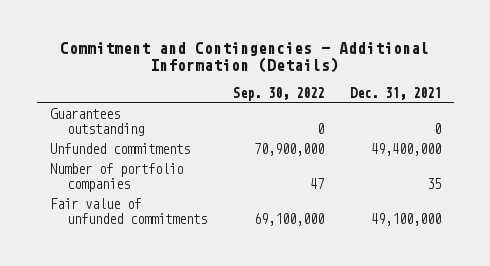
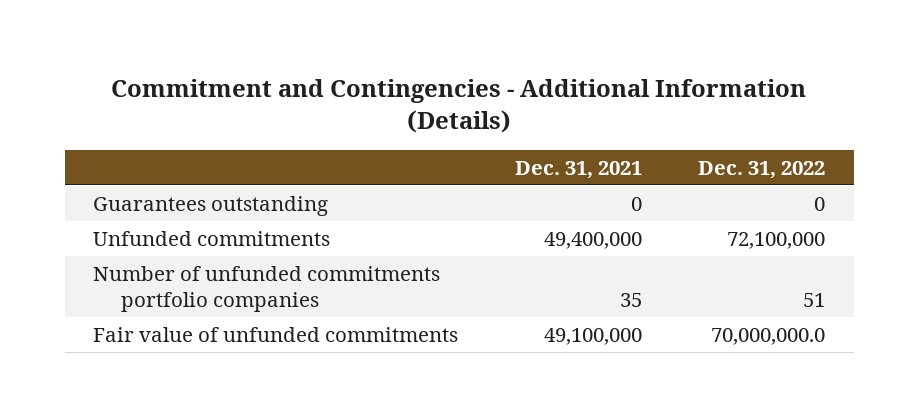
[232,86,324,101] Sep. 30, 2022 -> none
none -> [698,160,826,179] Dec. 31, 2022
[49,163,183,192] Number of portfolio companies -> [93,265,441,313] Number of unfunded commitments portfolio companies

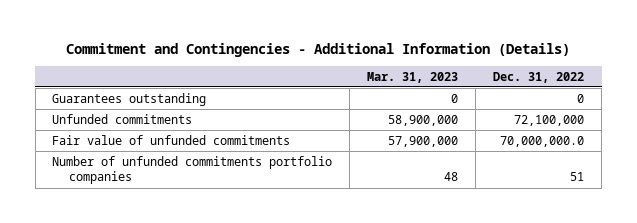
[514,160,642,179] Dec. 31, 2021 -> none
none -> [367,71,459,83] Mar. 31, 2023
[93,265,441,313] Number of unfunded commitments portfolio companies -> [52,155,333,185] Number of unfunded commitments portfolio companies

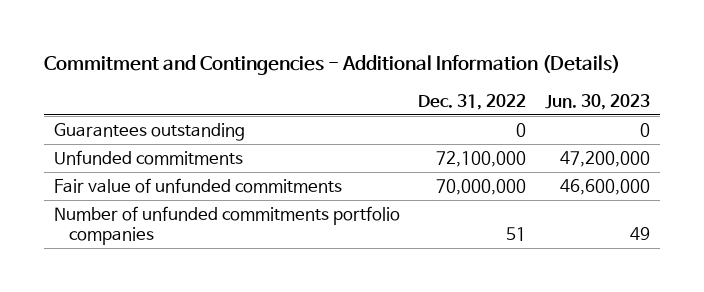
[367,71,459,83] Mar. 31, 2023 -> none
none -> [545,93,651,110] Jun. 30, 2023
[500,135,585,147] 70,000,000.0 -> [436,178,527,195] 70,000,000

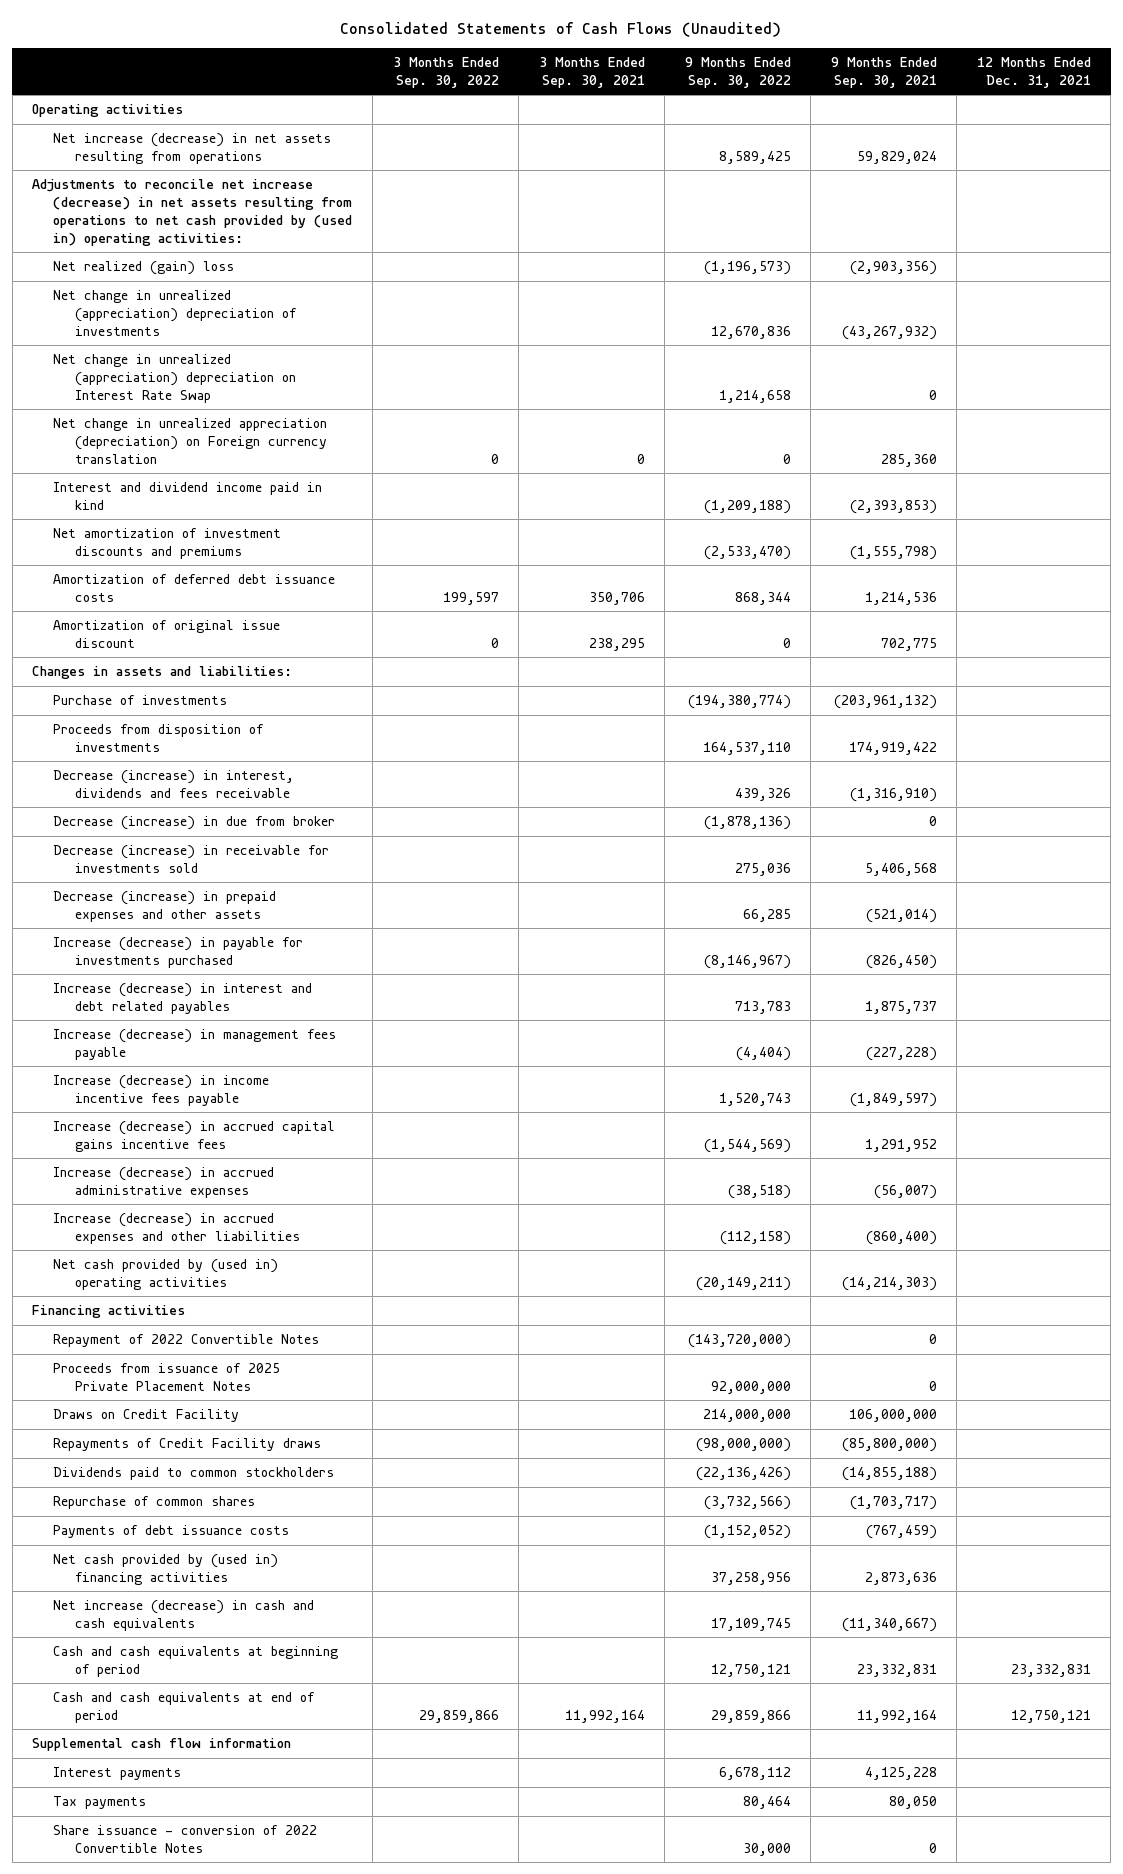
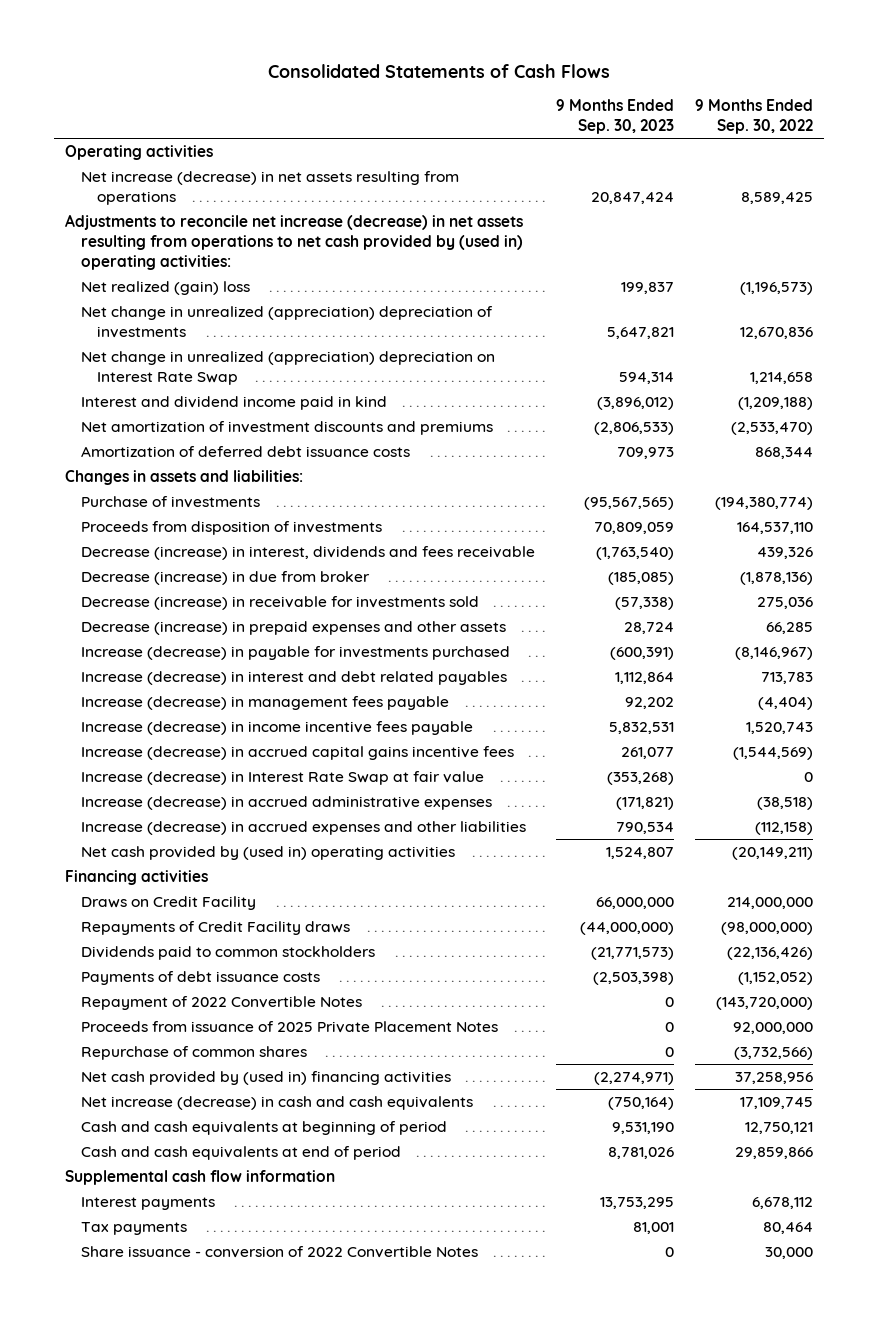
[340,21,782,37] Consolidated Statements of Cash Flows (Unaudited) -> [267,63,610,78] Consolidated Statements of Cash Flows
[392,56,499,88] 3 Months Ended Sep. 30, 2022 -> none
[538,56,645,88] 3 Months Ended Sep. 30, 2021 -> none
[830,56,937,88] 9 Months Ended Sep. 30, 2021 -> none
[976,56,1091,88] 12 Months Ended Dec. 31, 2021 -> none
none -> [556,99,675,135] 9 Months Ended Sep. 30, 2023
[53,418,328,464] Net change in unrealized appreciation (depreciation) on Foreign currency translation -> none
[53,620,281,648] Amortization of original issue discount -> none
none -> [80,771,484,786] Increase (decrease) in Interest Rate Swap at fair value
[53,1334,320,1348] Repayment of 2022 Convertible Notes -> [80,996,362,1011] Repayment of 2022 Convertible Notes
[53,1363,281,1391] Proceeds from issuance of 2025 Private Placement Notes -> [80,1021,498,1034] Proceeds from issuance of 2025 Private Placement Notes
[53,1496,256,1510] Repurchase of common shares -> [80,1046,307,1061] Repurchase of common shares

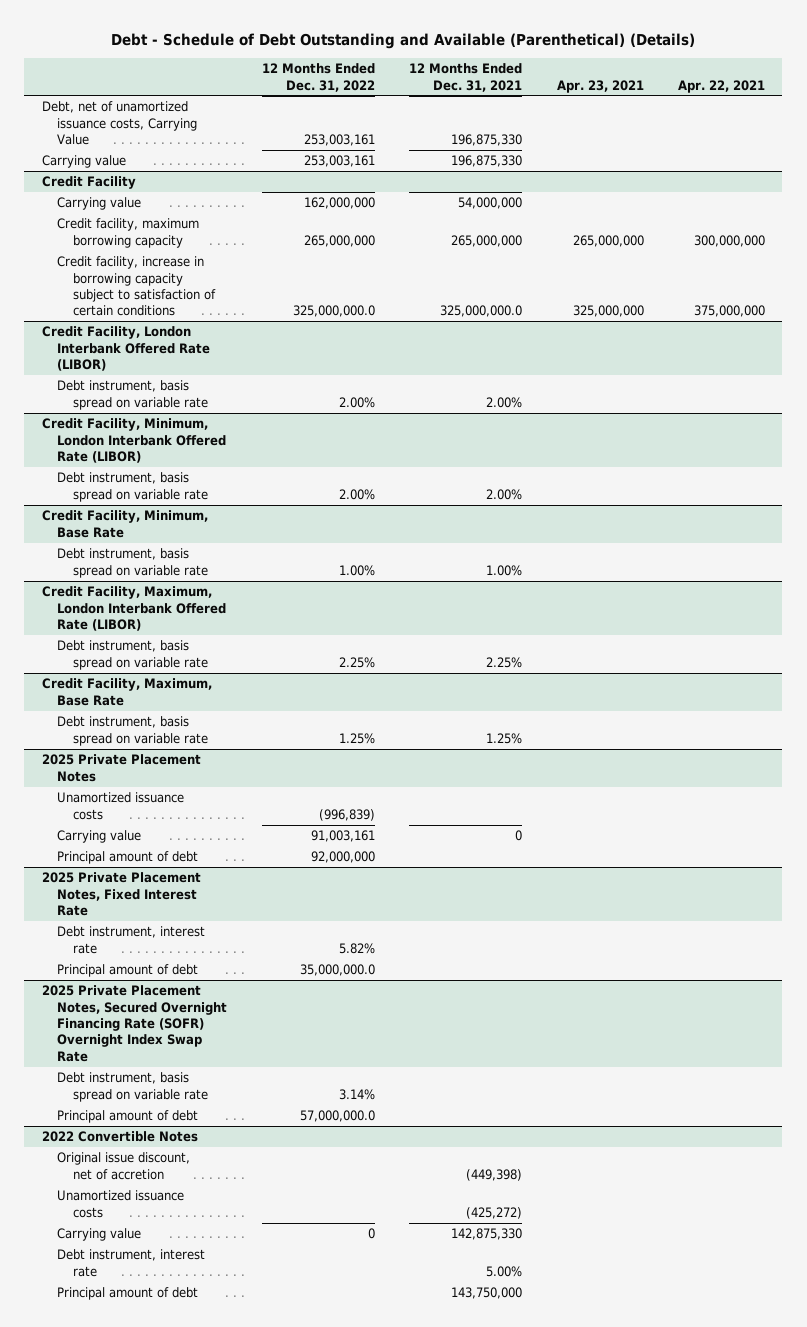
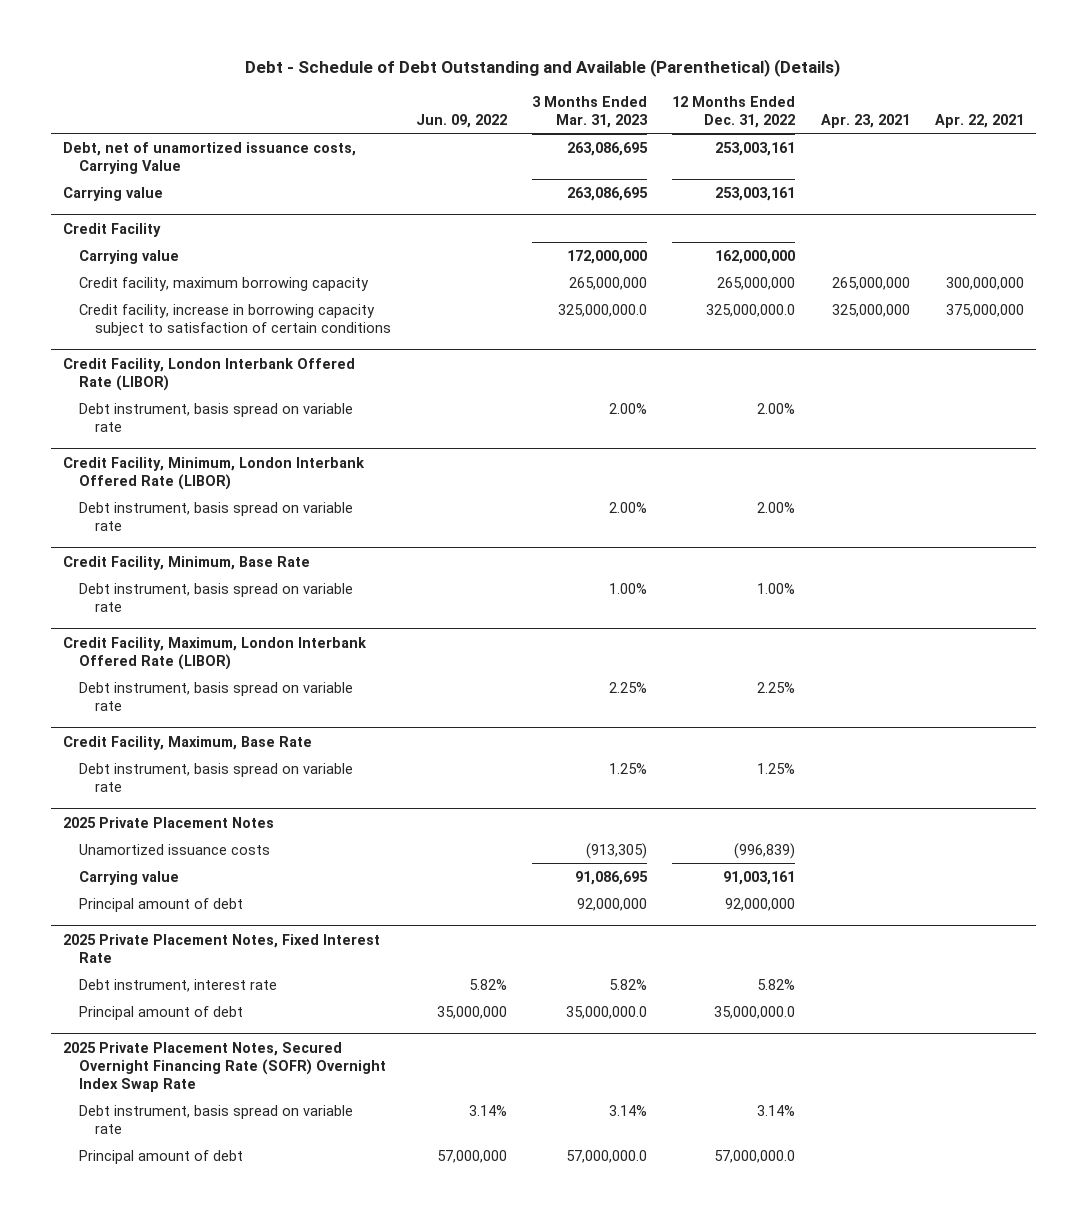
[409,63,523,92] 12 Months Ended Dec. 31, 2021 -> none
none -> [416,113,508,128] Jun. 09, 2022
none -> [532,95,649,128] 3 Months Ended Mar. 31, 2023
[41,1131,198,1143] 2022 Convertible Notes -> none
[57,1152,191,1180] Original issue discount, net of accretion -> none
[57,1190,185,1218] Unamortized issuance costs -> none
[57,1228,142,1242] Carrying value -> none
[57,1249,206,1277] Debt instrument, interest rate -> none
[57,1287,199,1301] Principal amount of debt -> none

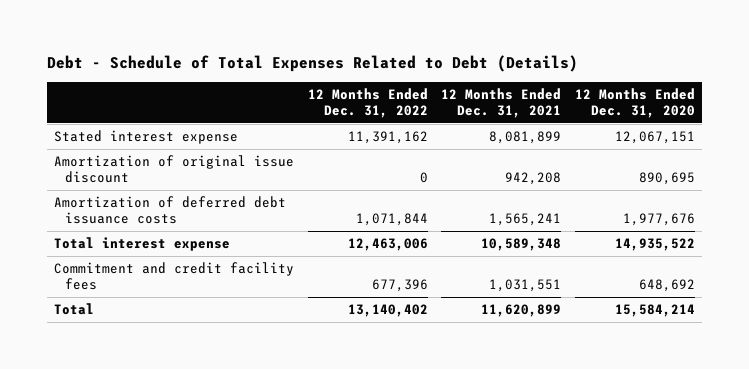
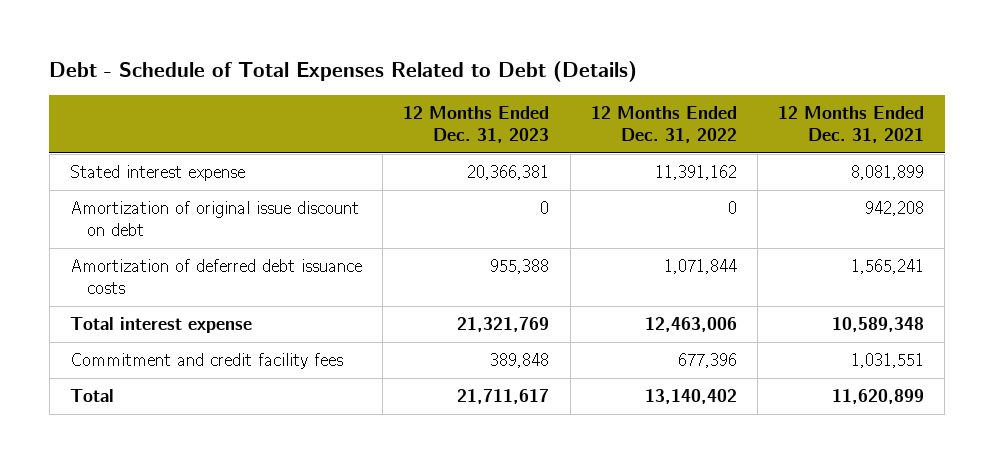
[575,87,696,118] 12 Months Ended Dec. 31, 2020 -> none
none -> [403,106,550,144] 12 Months Ended Dec. 31, 2023
[53,155,294,184] Amortization of original issue discount -> [69,201,359,236] Amortization of original issue discount on debt

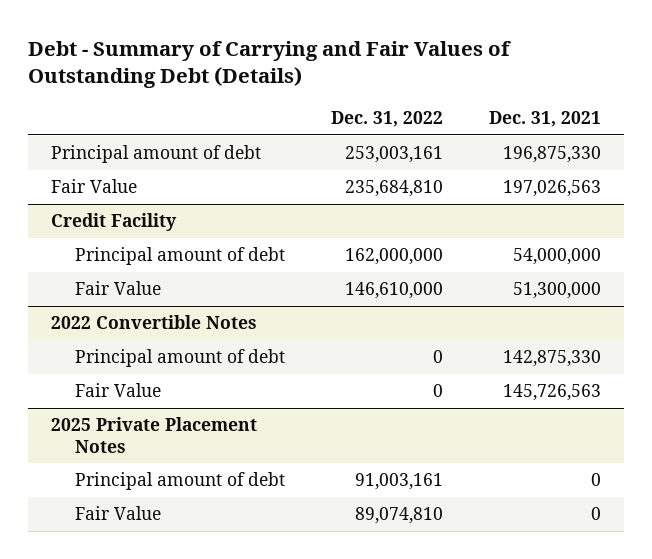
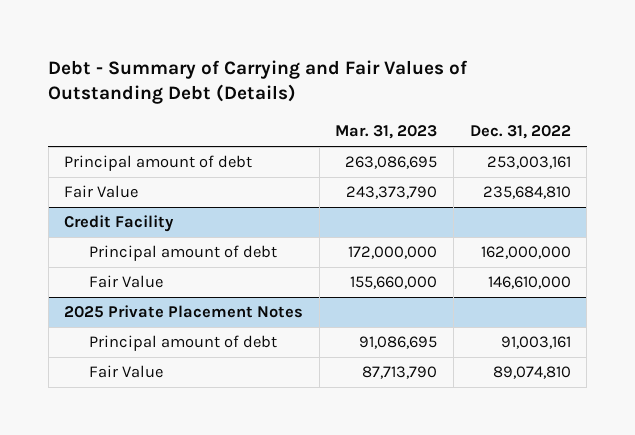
[489,110,602,127] Dec. 31, 2021 -> none
none -> [335,125,438,140] Mar. 31, 2023
[51,315,258,330] 2022 Convertible Notes -> none
[74,349,285,368] Principal amount of debt -> none
[74,383,161,398] Fair Value -> none

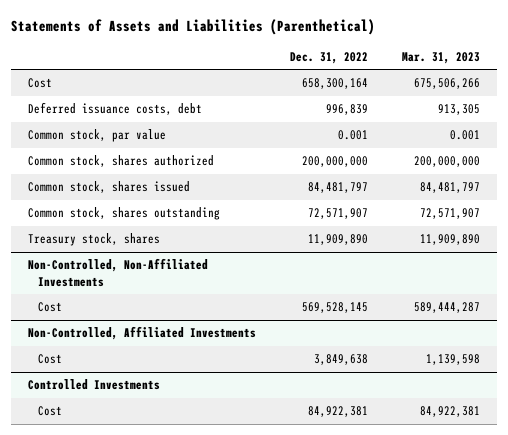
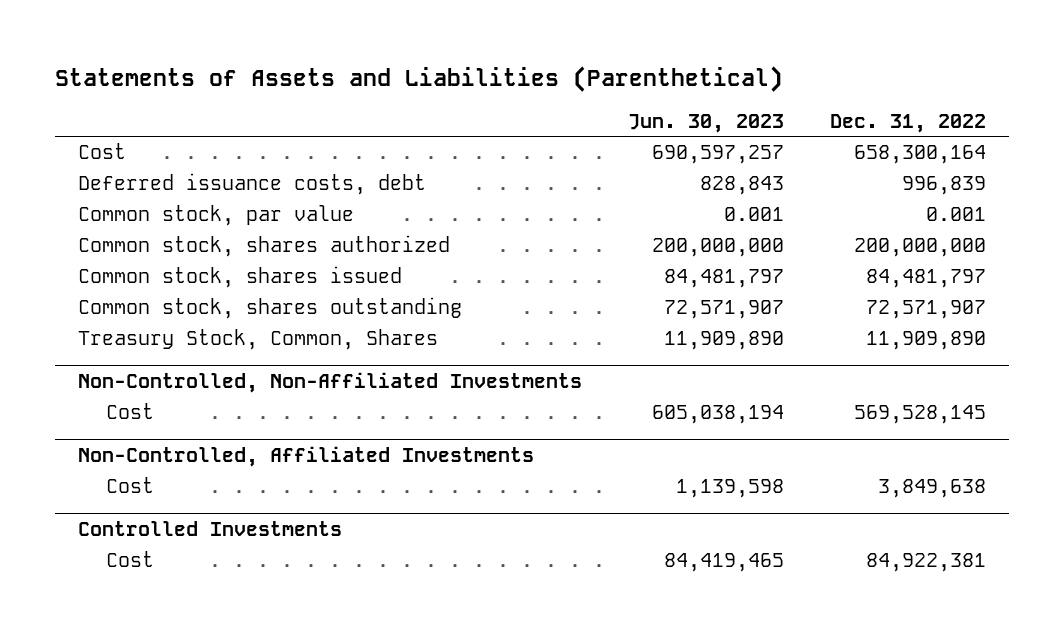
[402,51,481,64] Mar. 31, 2023 -> none
none -> [627,113,784,133] Jun. 30, 2023
[28,233,161,247] Treasury stock, shares -> [78,329,439,351] Treasury Stock, Common, Shares

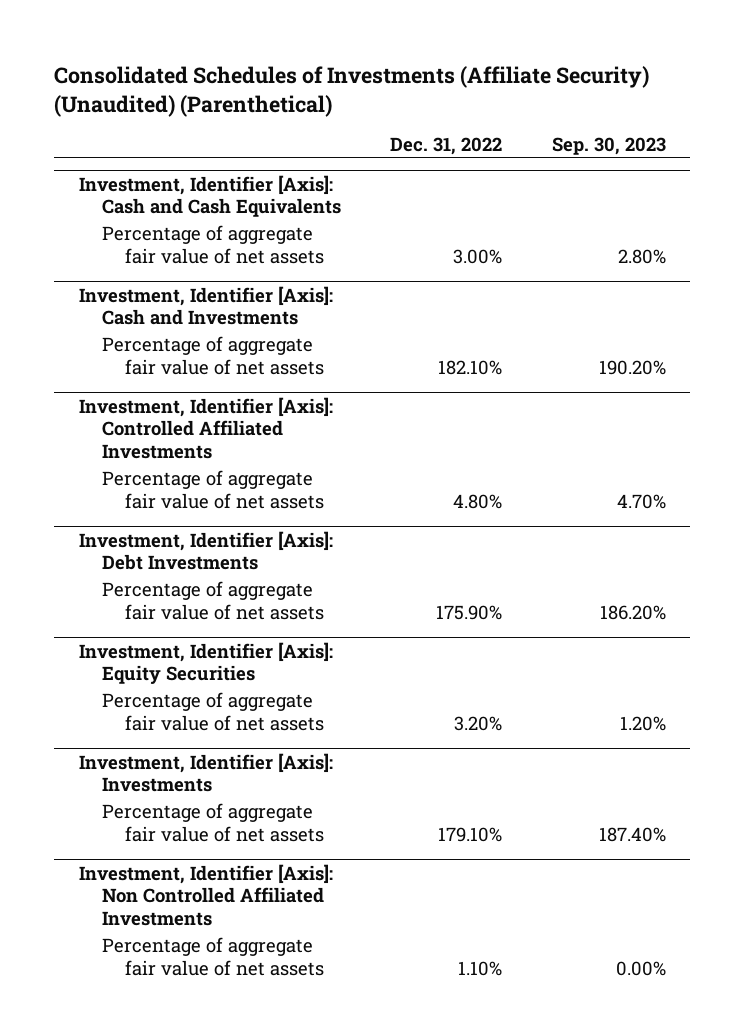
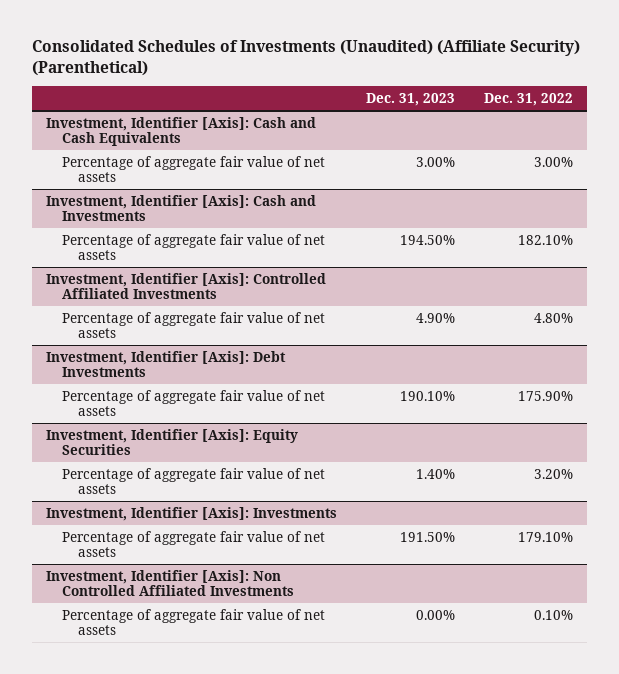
[54,66,650,117] Consolidated Schedules of Investments (Affiliate Security) (Unaudited) (Parenthetical) -> [31,40,580,76] Consolidated Schedules of Investments (Unaudited) (Affiliate Security) (Parenthetical)
[551,136,666,155] Sep. 30, 2023 -> none
none -> [365,93,455,107] Dec. 31, 2023
[458,960,503,976] 1.10% -> [533,609,573,620] 0.10%

